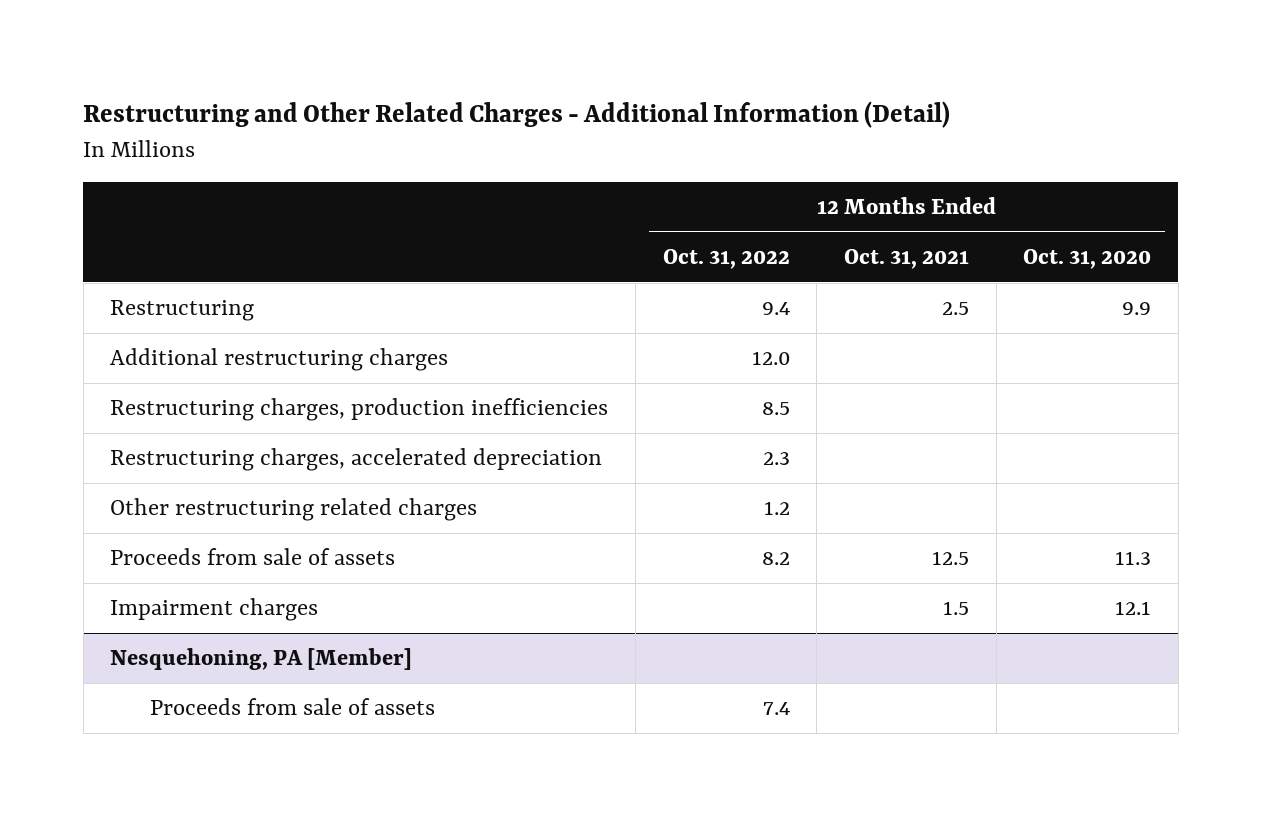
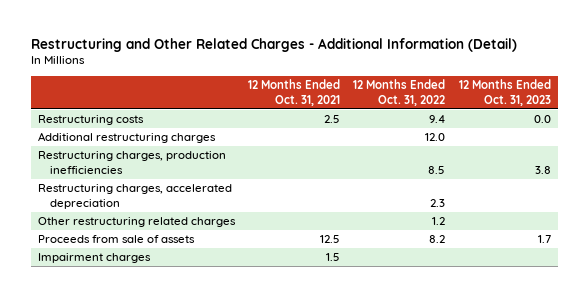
[1023,248,1152,269] Oct. 31, 2020 -> none
none -> [458,79,551,106] 12 Months Ended Oct. 31, 2023
[110,300,255,322] Restructuring -> [37,115,144,126] Restructuring costs
[110,648,413,671] Nesquehoning, PA [Member] -> none
[149,698,435,716] Proceeds from sale of assets -> none

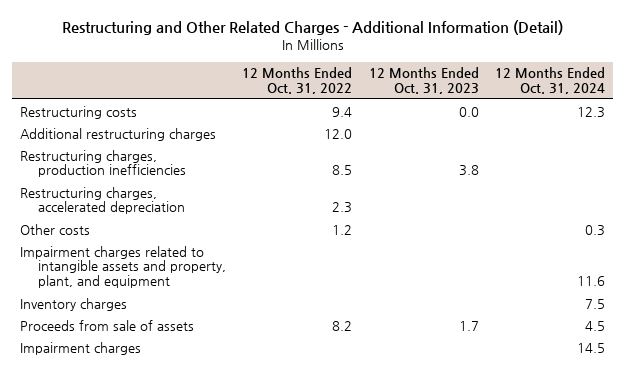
[248,79,341,106] 12 Months Ended Oct. 31, 2021 -> none
none -> [495,67,606,94] 12 Months Ended Oct. 31, 2024
[37,217,236,228] Other restructuring related charges -> [20,223,91,235] Other costs
none -> [20,245,226,289] Impairment charges related to intangible assets and property, plant, and equipment
none -> [20,297,128,311] Inventory charges

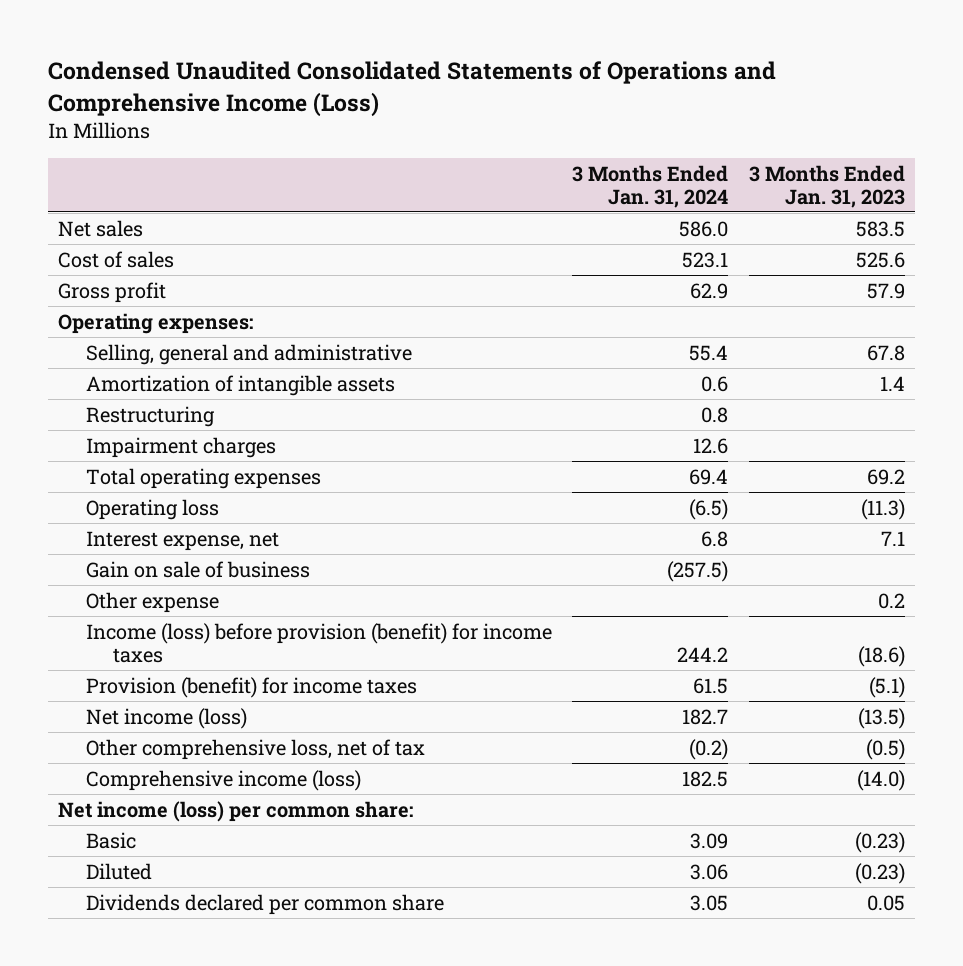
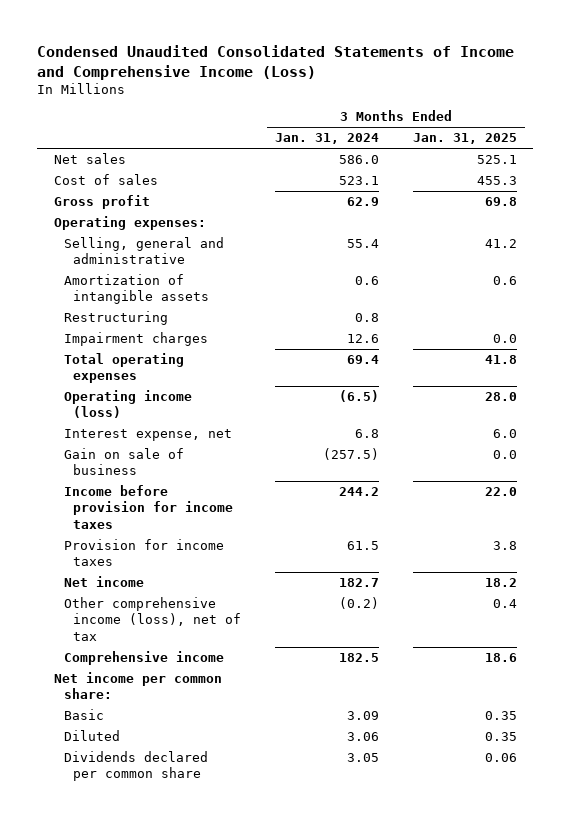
[48,61,777,117] Condensed Unaudited Consolidated Statements of Operations and Comprehensive Income (Loss) -> [37,45,515,80] Condensed Unaudited Consolidated Statements of Income and Comprehensive Income (Loss)
[748,164,905,208] 3 Months Ended Jan. 31, 2023 -> none
none -> [412,133,517,145] Jan. 31, 2025
[85,498,219,520] Operating loss -> [63,390,192,419] Operating income (loss)
[85,591,219,613] Other expense -> none
[85,622,552,663] Income (loss) before provision (benefit) for income taxes -> [63,485,234,529] Income before provision for income taxes
[85,676,417,698] Provision (benefit) for income taxes -> [63,539,224,567] Provision for income taxes
[85,707,247,729] Net income (loss) -> [63,576,144,588] Net income
[85,738,425,760] Other comprehensive loss, net of tax -> [63,597,242,641] Other comprehensive income (loss), net of tax
[85,769,361,791] Comprehensive income (loss) -> [63,651,224,666] Comprehensive income
[58,800,414,822] Net income (loss) per common share: -> [54,672,223,700] Net income per common share:

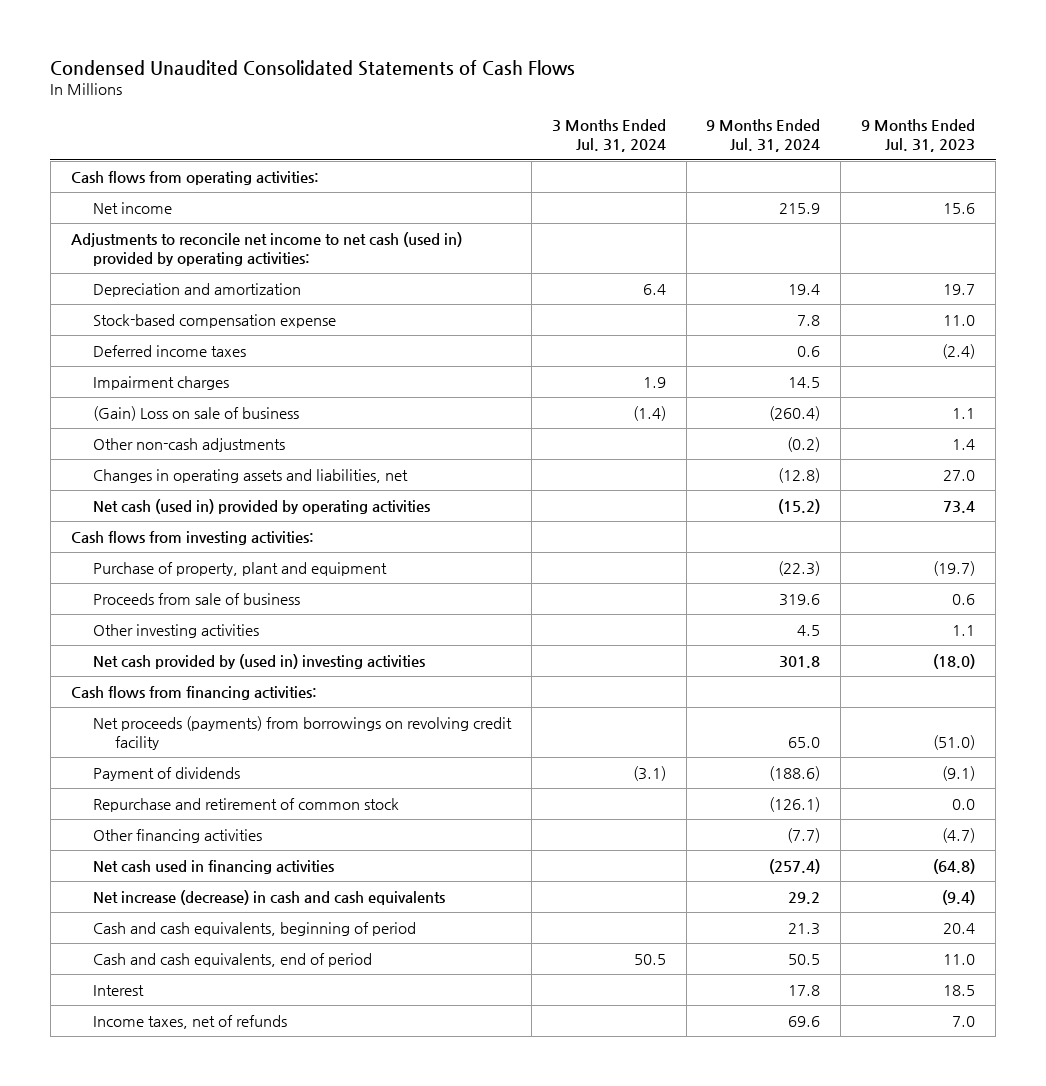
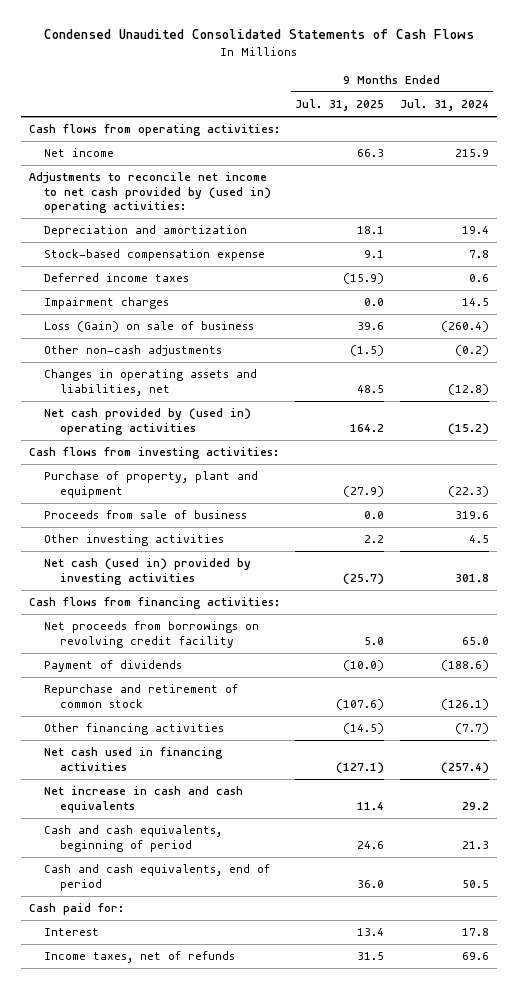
[551,118,666,153] 3 Months Ended Jul. 31, 2024 -> none
[861,118,976,153] 9 Months Ended Jul. 31, 2023 -> none
none -> [295,99,385,112] Jul. 31, 2025
[70,231,462,267] Adjustments to reconcile net income to net cash (used in) provided by operating activities: -> [28,172,272,214] Adjustments to reconcile net income to net cash provided by (used in) operating activities:
[92,405,299,421] (Gain) Loss on sale of business -> [44,321,255,333] Loss (Gain) on sale of business
[92,498,430,514] Net cash (used in) provided by operating activities -> [44,408,252,435] Net cash provided by (used in) operating activities
[92,653,425,669] Net cash provided by (used in) investing activities -> [44,558,252,585] Net cash (used in) provided by investing activities
[92,715,512,751] Net proceeds (payments) from borrowings on revolving credit facility -> [44,621,260,648] Net proceeds from borrowings on revolving credit facility
[92,889,445,905] Net increase (decrease) in cash and cash equivalents -> [44,786,244,813] Net increase in cash and cash equivalents
none -> [28,903,124,916] Cash paid for:

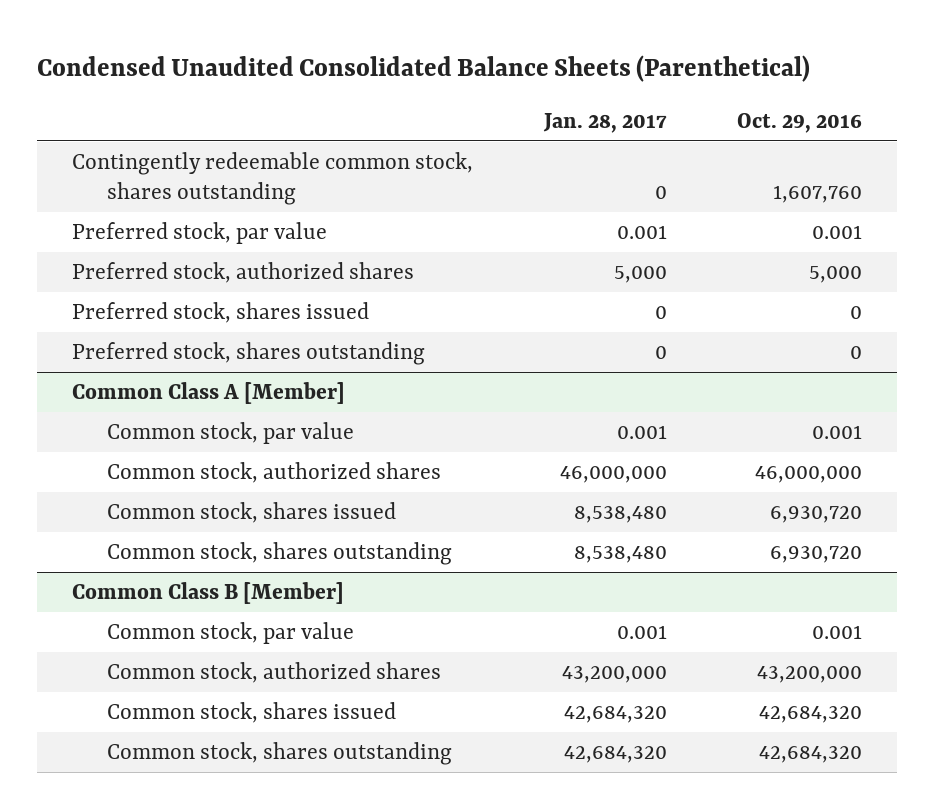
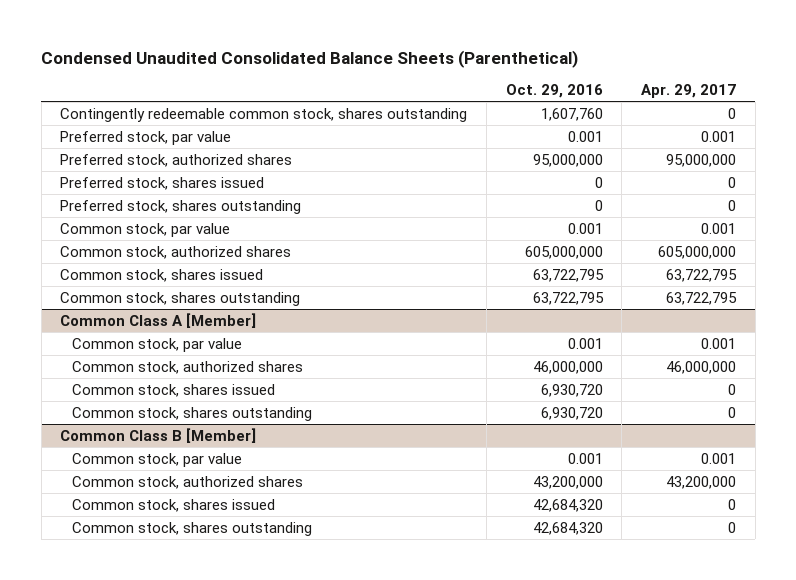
[542,113,667,134] Jan. 28, 2017 -> none
none -> [641,84,737,99] Apr. 29, 2017
[809,265,863,283] 5,000 -> [532,153,603,167] 95,000,000
none -> [60,222,231,237] Common stock, par value
none -> [60,245,292,259] Common stock, authorized shares
none -> [60,268,264,282] Common stock, shares issued
none -> [60,291,301,306] Common stock, shares outstanding

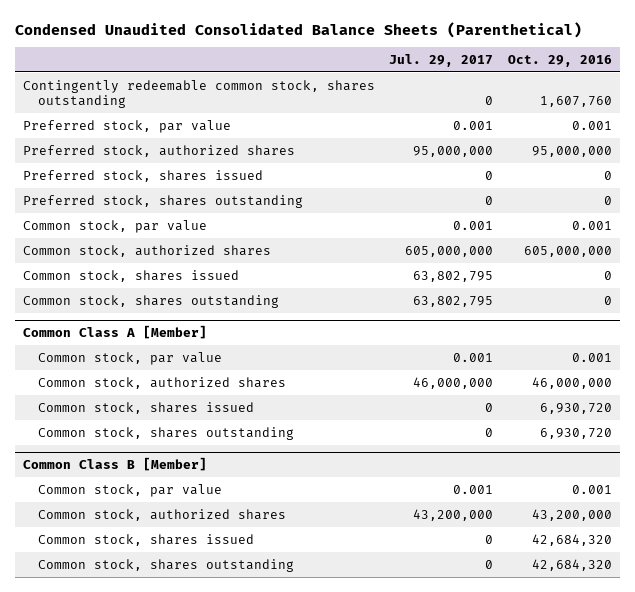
[641,84,737,99] Apr. 29, 2017 -> none
none -> [389,53,494,67] Jul. 29, 2017
[532,268,604,282] 63,722,795 -> [604,270,613,280] 0
[532,291,604,305] 63,722,795 -> [604,295,613,305] 0

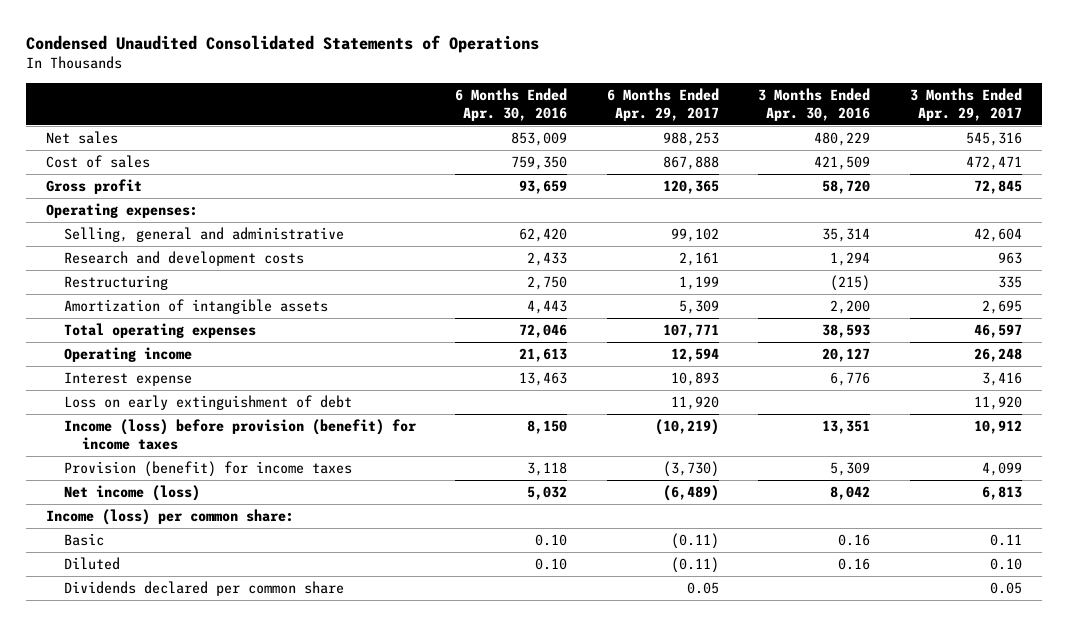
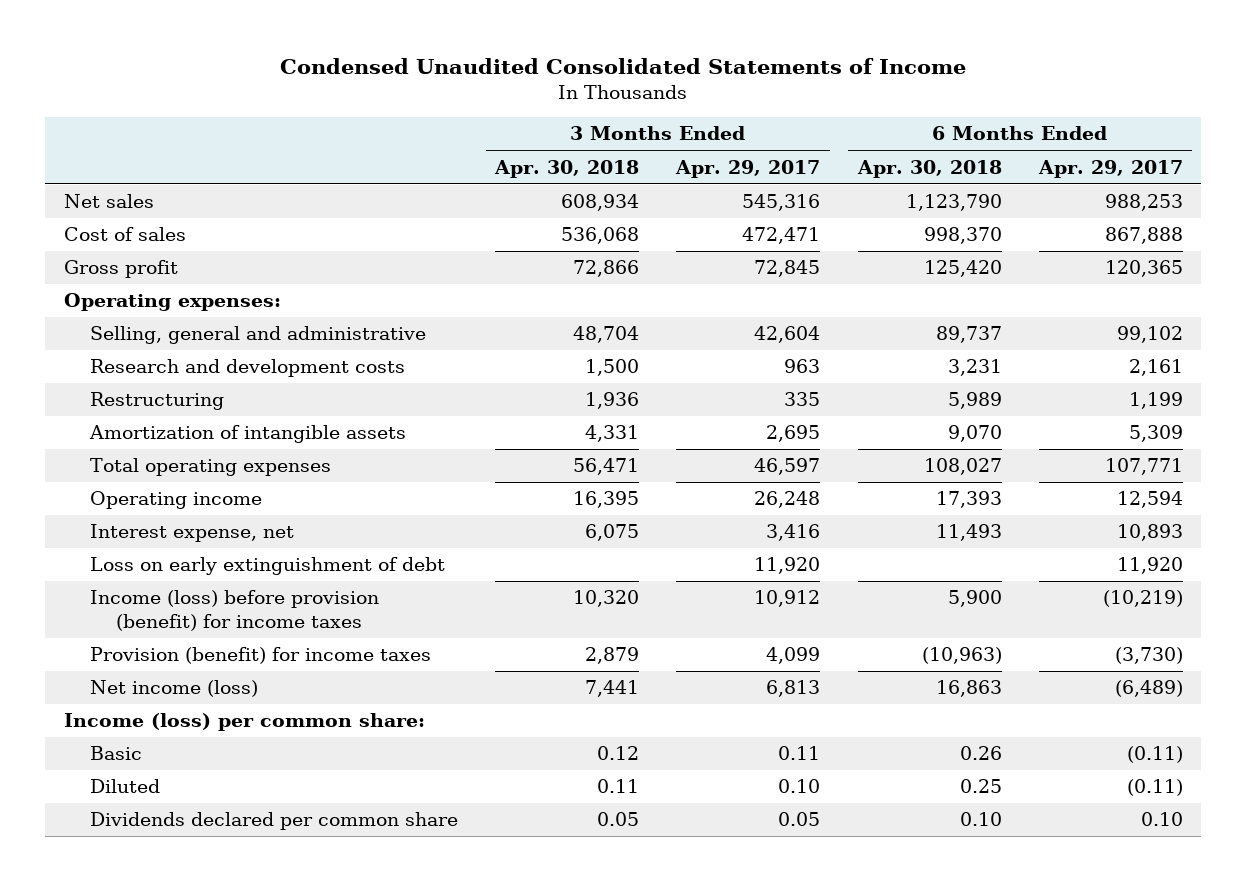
[26,34,540,53] Condensed Unaudited Consolidated Statements of Operations -> [280,57,967,74] Condensed Unaudited Consolidated Statements of Income
[455,87,568,121] 6 Months Ended Apr. 30, 2016 -> none
[758,87,871,121] 3 Months Ended Apr. 30, 2016 -> none
none -> [493,159,639,178] Apr. 30, 2018
none -> [856,159,1002,178] Apr. 30, 2018
[63,372,192,387] Interest expense -> [89,524,294,543] Interest expense, net
[686,582,719,595] 0.05 -> [1140,812,1183,827] 0.10

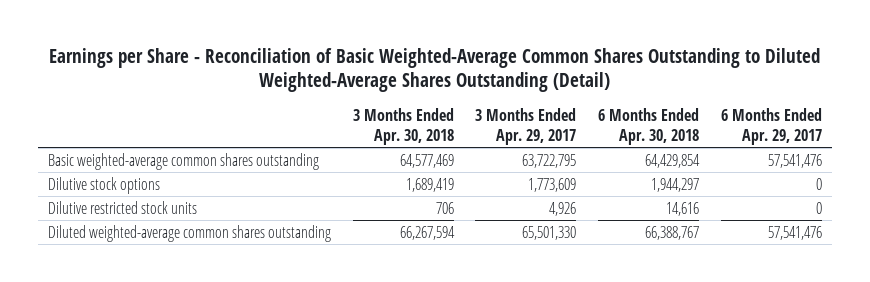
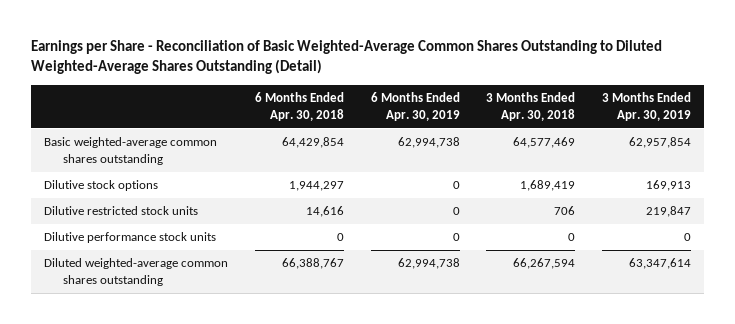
[475,108,577,145] 3 Months Ended Apr. 29, 2017 -> none
[720,108,822,145] 6 Months Ended Apr. 29, 2017 -> none
none -> [370,92,460,121] 6 Months Ended Apr. 30, 2019
none -> [601,92,691,121] 3 Months Ended Apr. 30, 2019
none -> [44,232,217,244] Dilutive performance stock units

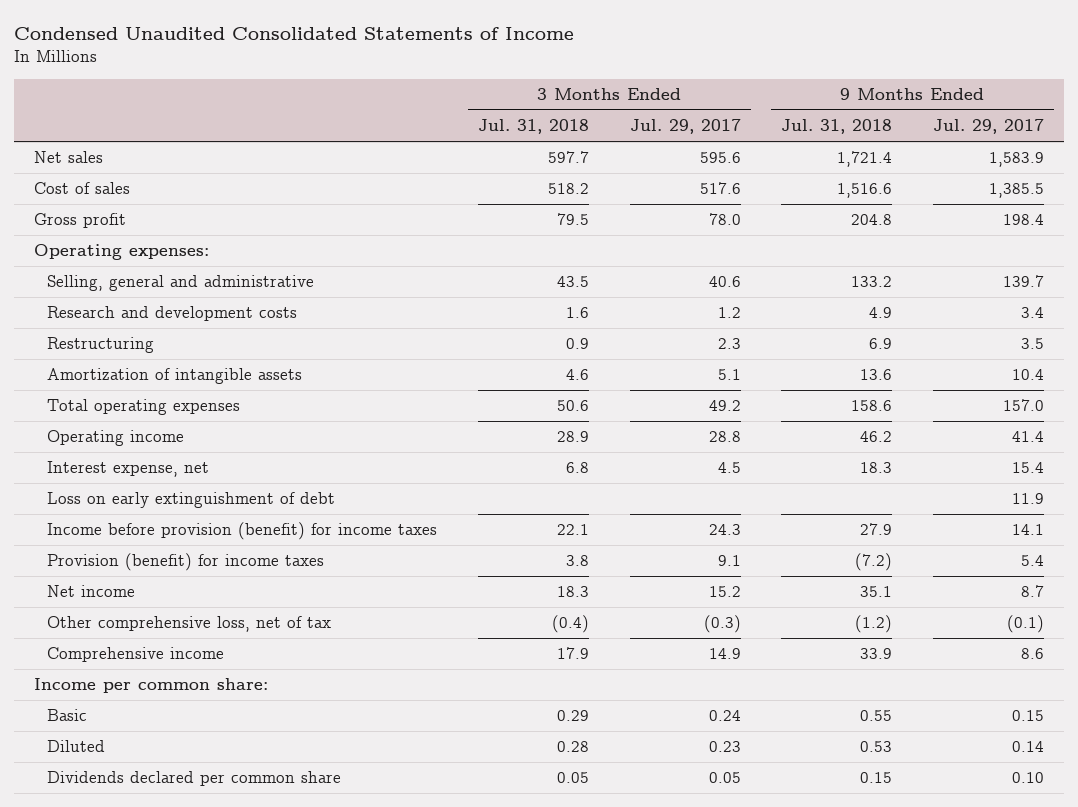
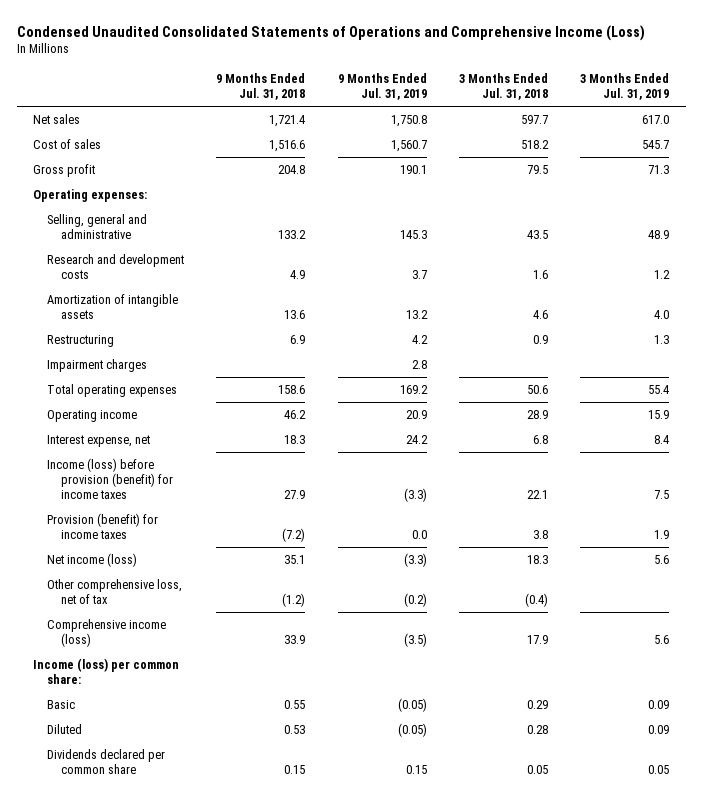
[14,26,575,40] Condensed Unaudited Consolidated Statements of Income -> [17,24,646,41] Condensed Unaudited Consolidated Statements of Operations and Comprehensive Income (Loss)
[629,119,741,135] Jul. 29, 2017 -> none
[932,119,1044,135] Jul. 29, 2017 -> none
none -> [337,72,427,101] 9 Months Ended Jul. 31, 2019
none -> [580,72,670,101] 3 Months Ended Jul. 31, 2019
[47,337,155,354] Restructuring -> [47,334,115,347] Restructuring
none -> [47,358,148,372] Impairment charges
[47,492,336,509] Loss on early extinguishment of debt -> none
[47,522,438,541] Income before provision (benefit) for income taxes -> [47,457,173,500] Income (loss) before provision (benefit) for income taxes
[47,585,136,598] Net income -> [47,552,138,567] Net income (loss)
[47,647,225,663] Comprehensive income -> [47,618,167,648] Comprehensive income (loss)
[34,678,269,694] Income per common share: -> [33,657,180,685] Income (loss) per common share:

